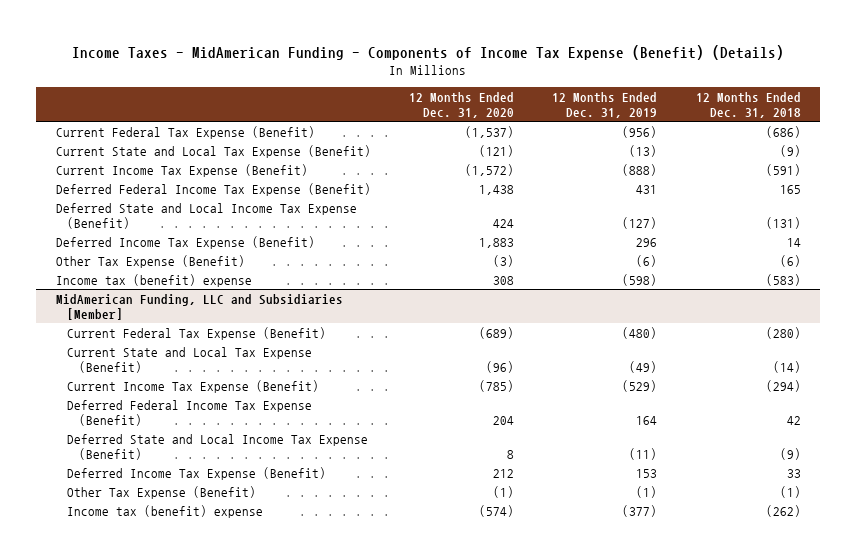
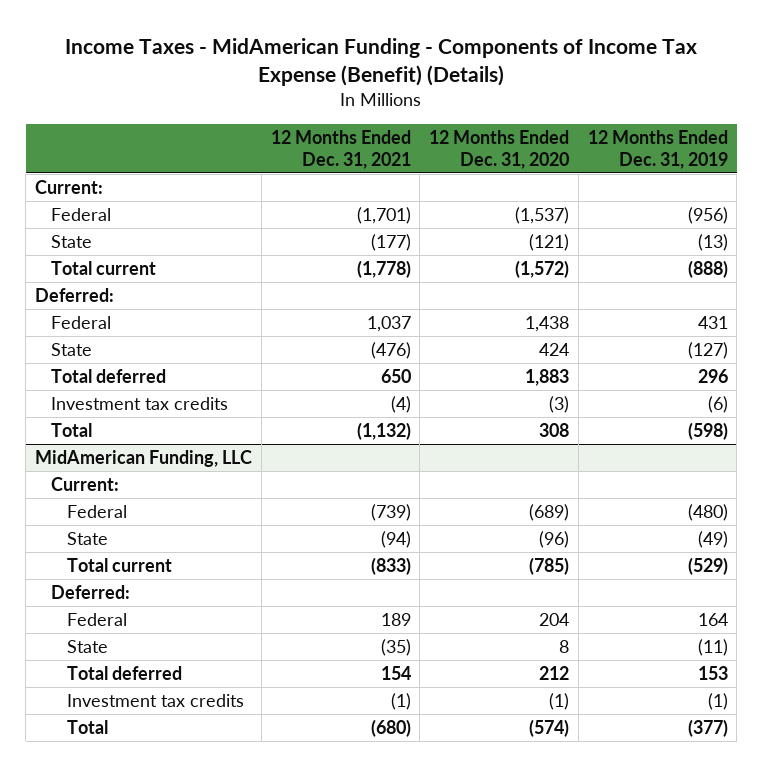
[695,91,801,119] 12 Months Ended Dec. 31, 2018 -> none
none -> [270,130,411,169] 12 Months Ended Dec. 31, 2021
none -> [35,179,104,194] Current:
[55,125,315,139] Current Federal Tax Expense (Benefit) -> [50,207,111,221] Federal
[55,144,371,158] Current State and Local Tax Expense (Benefit) -> [50,234,92,248] State
[55,163,308,177] Current Income Tax Expense (Benefit) -> [50,260,156,275] Total current
none -> [35,287,115,302] Deferred:
[55,182,371,196] Deferred Federal Income Tax Expense (Benefit) -> [50,315,111,329] Federal
[55,202,357,230] Deferred State and Local Income Tax Expense (Benefit) -> [50,342,92,356] State
[55,235,315,249] Deferred Income Tax Expense (Benefit) -> [50,368,166,383] Total deferred
[55,254,245,268] Other Tax Expense (Benefit) -> [50,396,228,410] Investment tax credits
[55,273,252,287] Income tax (benefit) expense -> [50,422,92,437] Total
[55,293,343,321] MidAmerican Funding, LLC and Subsidiaries [Member] -> [35,449,253,467] MidAmerican Funding, LLC
none -> [50,476,119,491] Current:
[67,326,327,340] Current Federal Tax Expense (Benefit) -> [66,504,127,518] Federal
[67,346,313,374] Current State and Local Tax Expense (Benefit) -> [66,531,108,545] State
[67,379,320,393] Current Income Tax Expense (Benefit) -> [66,557,172,572] Total current
none -> [50,584,130,599] Deferred:
[67,399,313,427] Deferred Federal Income Tax Expense (Benefit) -> [66,612,127,626] Federal
[67,433,369,461] Deferred State and Local Income Tax Expense (Benefit) -> [66,639,108,653] State
[67,466,327,480] Deferred Income Tax Expense (Benefit) -> [66,665,182,680] Total deferred
[67,485,257,499] Other Tax Expense (Benefit) -> [66,693,244,707] Investment tax credits
[67,504,264,518] Income tax (benefit) expense -> [66,719,108,734] Total

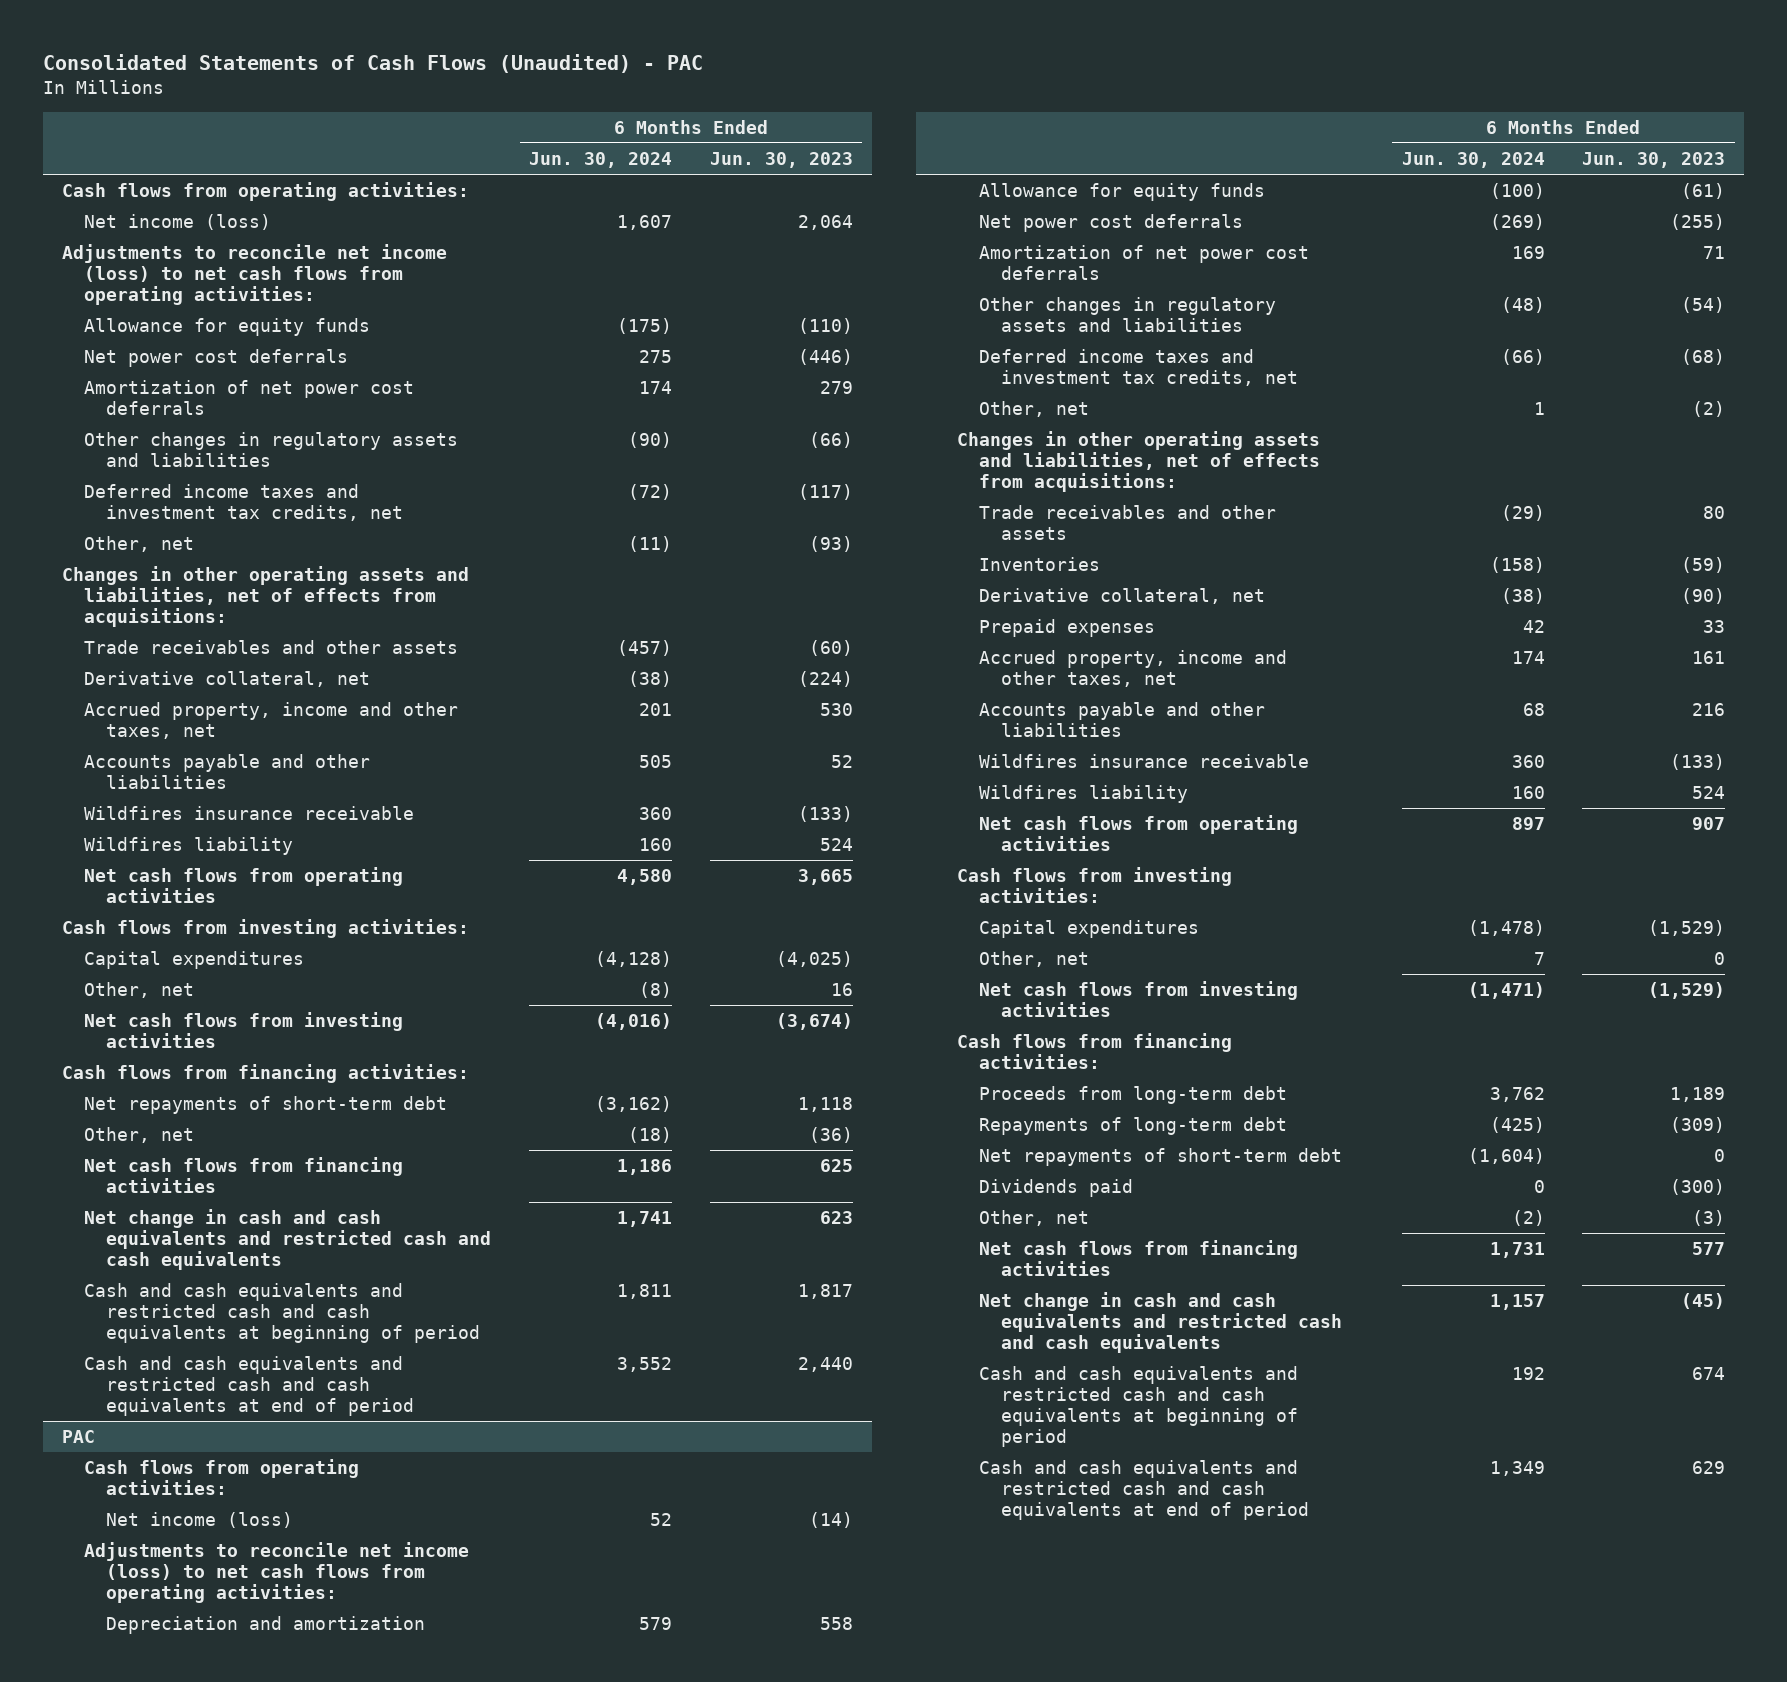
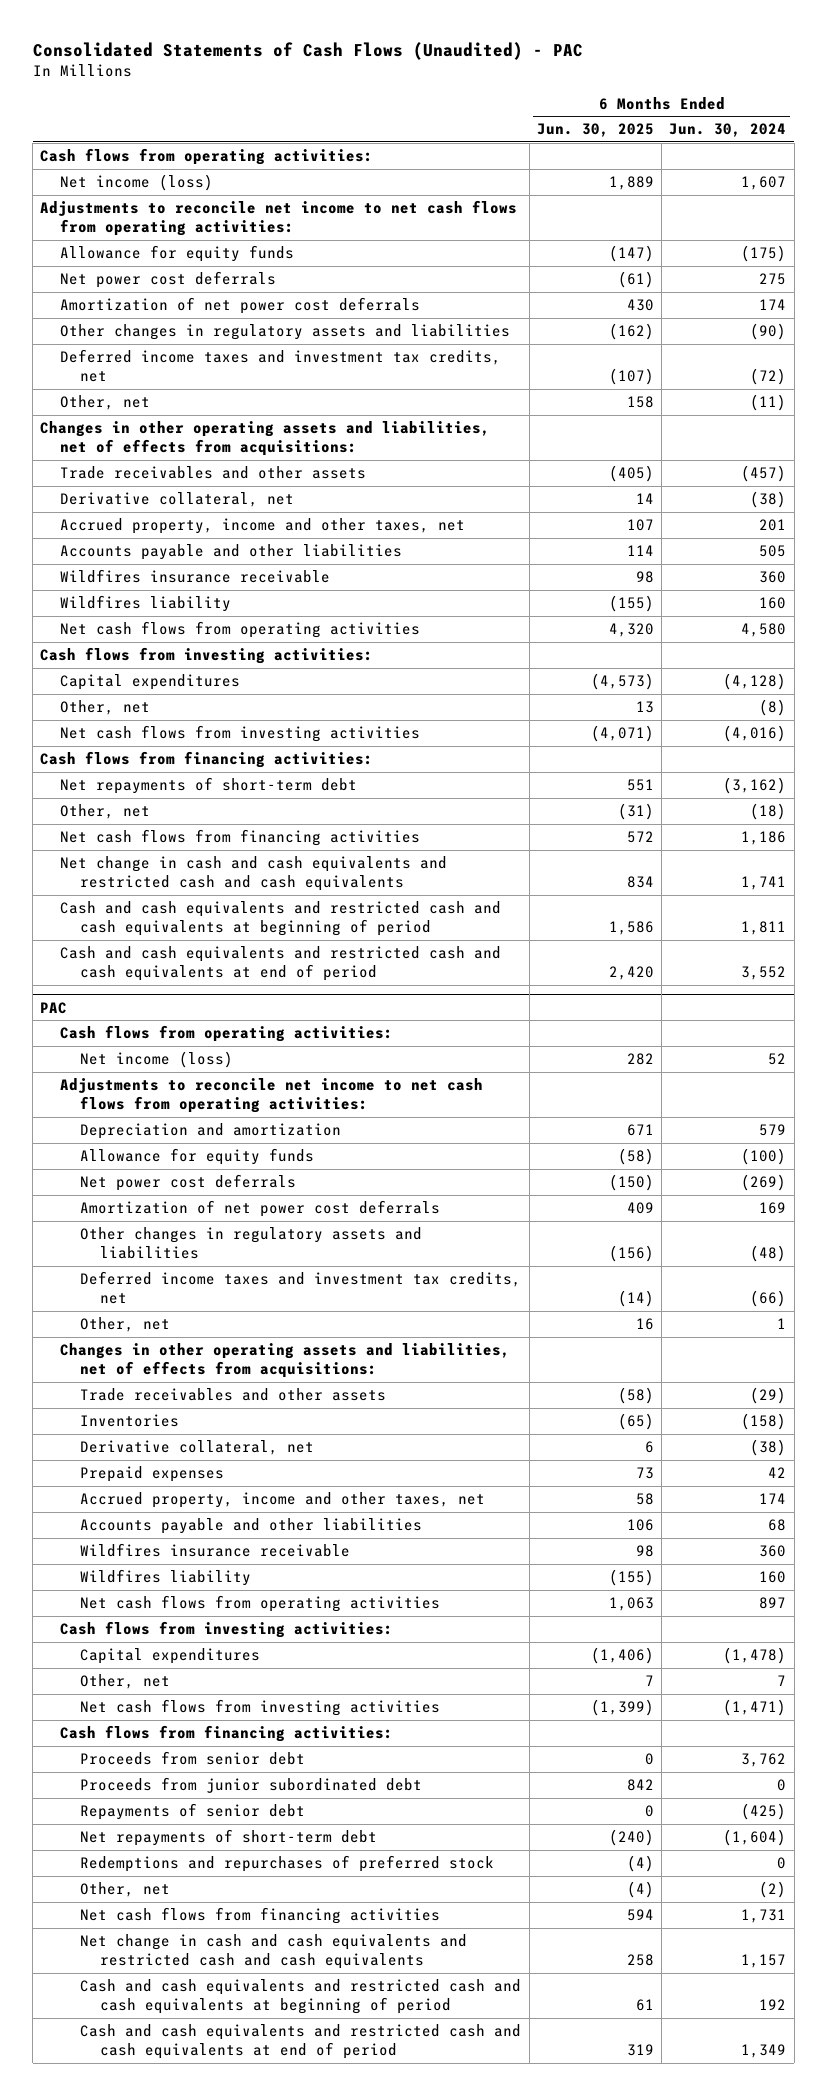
[709,151,853,168] Jun. 30, 2023 -> none
none -> [536,123,654,138] Jun. 30, 2025
[62,244,448,305] Adjustments to reconcile net income (loss) to net cash flows from operating activities: -> [40,200,518,237] Adjustments to reconcile net income to net cash flows from operating activities:
[84,1542,470,1603] Adjustments to reconcile net income (loss) to net cash flows from operating activities: -> [60,1078,484,1114] Adjustments to reconcile net income to net cash flows from operating activities:
[978,1086,1287,1105] Proceeds from long-term debt -> [80,1751,306,1766] Proceeds from senior debt
none -> [80,1777,423,1794] Proceeds from junior subordinated debt
[978,1117,1287,1136] Repayments of long-term debt -> [80,1803,306,1821] Repayments of senior debt
[978,1179,1133,1198] Dividends paid -> none
none -> [80,1855,495,1873] Redemptions and repurchases of preferred stock

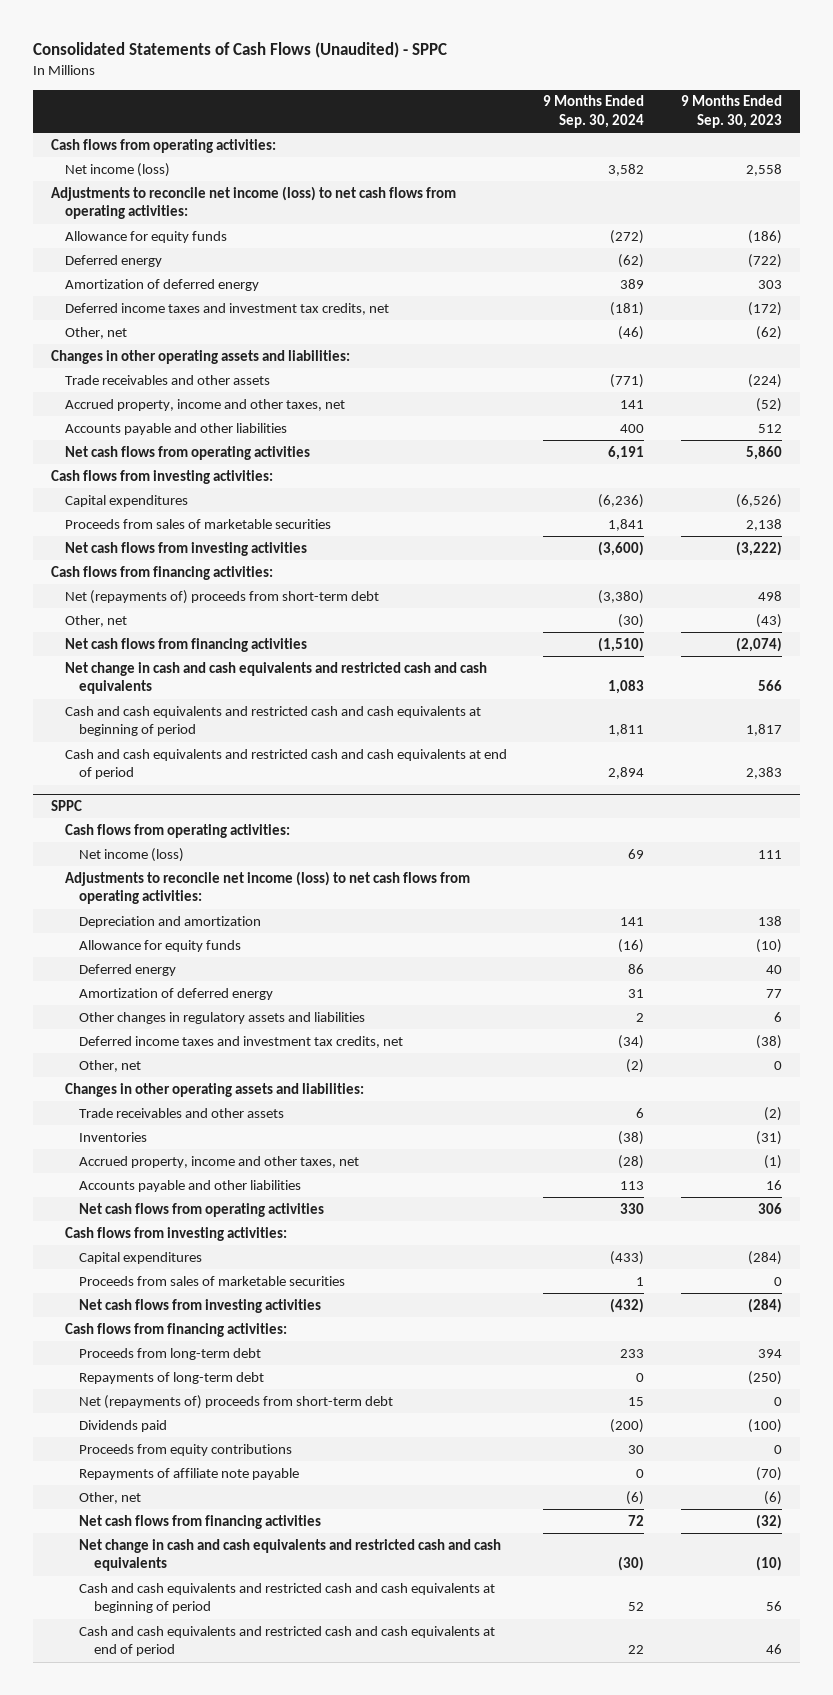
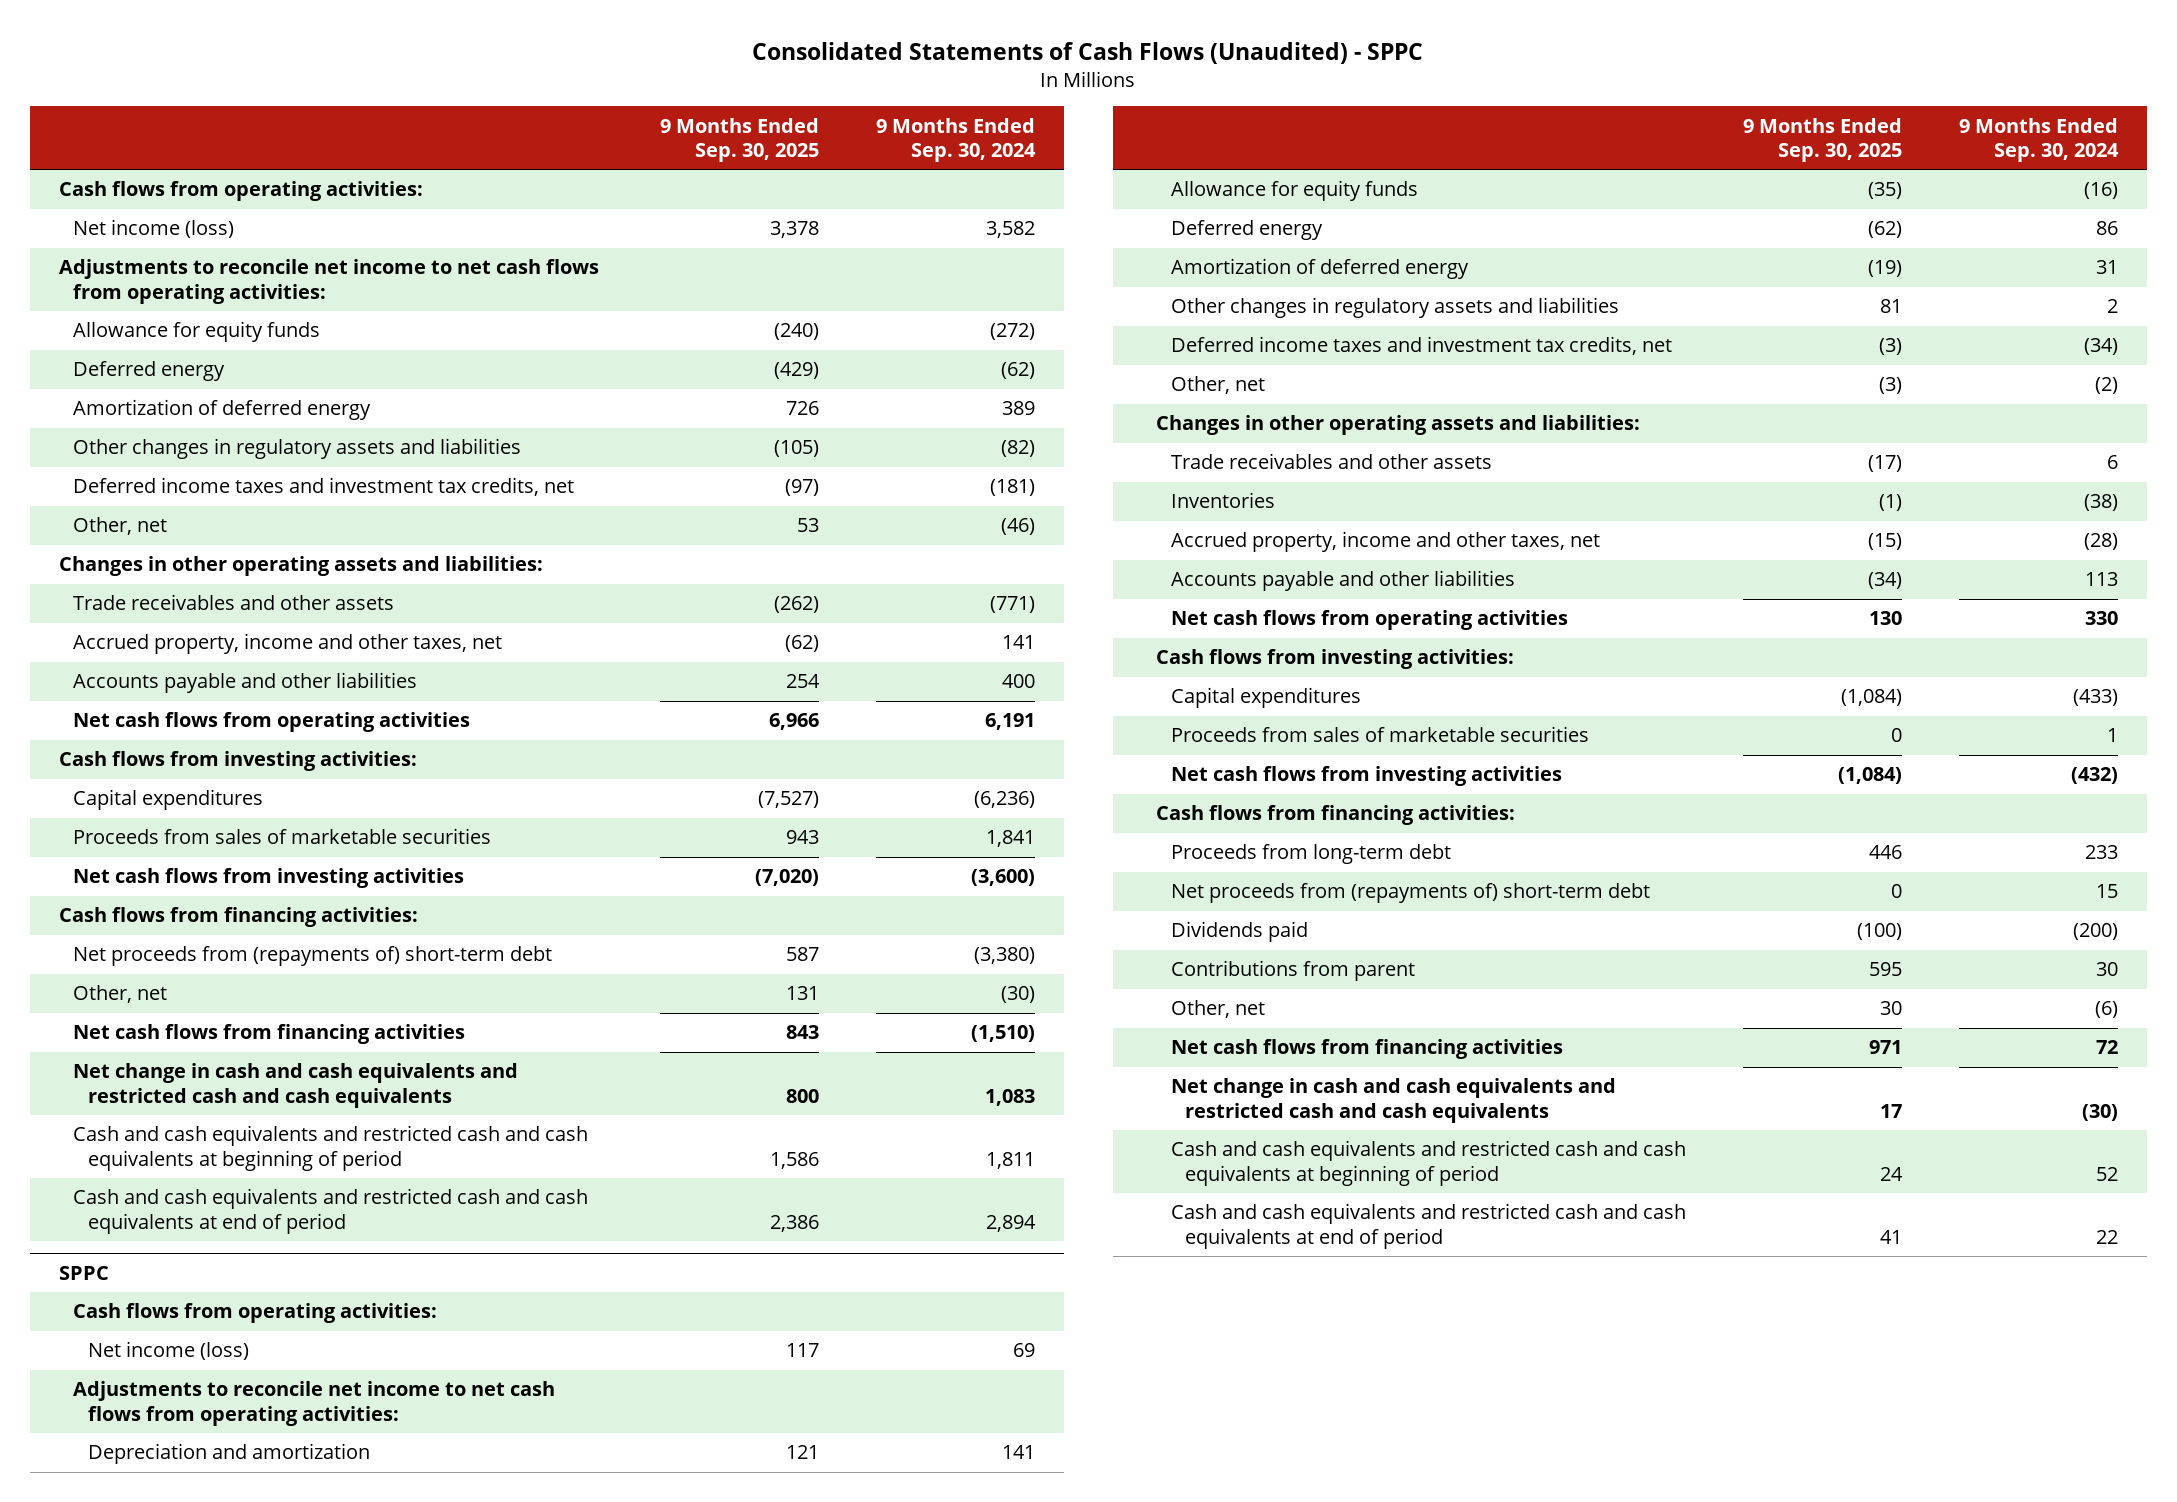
[680,95,782,128] 9 Months Ended Sep. 30, 2023 -> none
none -> [659,117,819,162] 9 Months Ended Sep. 30, 2025
[51,185,457,220] Adjustments to reconcile net income (loss) to net cash flows from operating activities: -> [58,259,599,304] Adjustments to reconcile net income to net cash flows from operating activities:
none -> [73,438,522,460] Other changes in regulatory assets and liabilities
[65,589,380,604] Net (repayments of) proceeds from short-term debt -> [73,946,553,967] Net proceeds from (repayments of) short-term debt
[65,870,471,905] Adjustments to reconcile net income (loss) to net cash flows from operating activities: -> [73,1381,556,1426] Adjustments to reconcile net income to net cash flows from operating activities:
[79,1371,265,1384] Repayments of long-term debt -> none
[79,1394,394,1409] Net (repayments of) proceeds from short-term debt -> [1170,883,1650,904] Net proceeds from (repayments of) short-term debt
[79,1467,300,1480] Repayments of affiliate note payable -> none
[79,1443,293,1456] Proceeds from equity contributions -> [1170,960,1415,982] Contributions from parent

